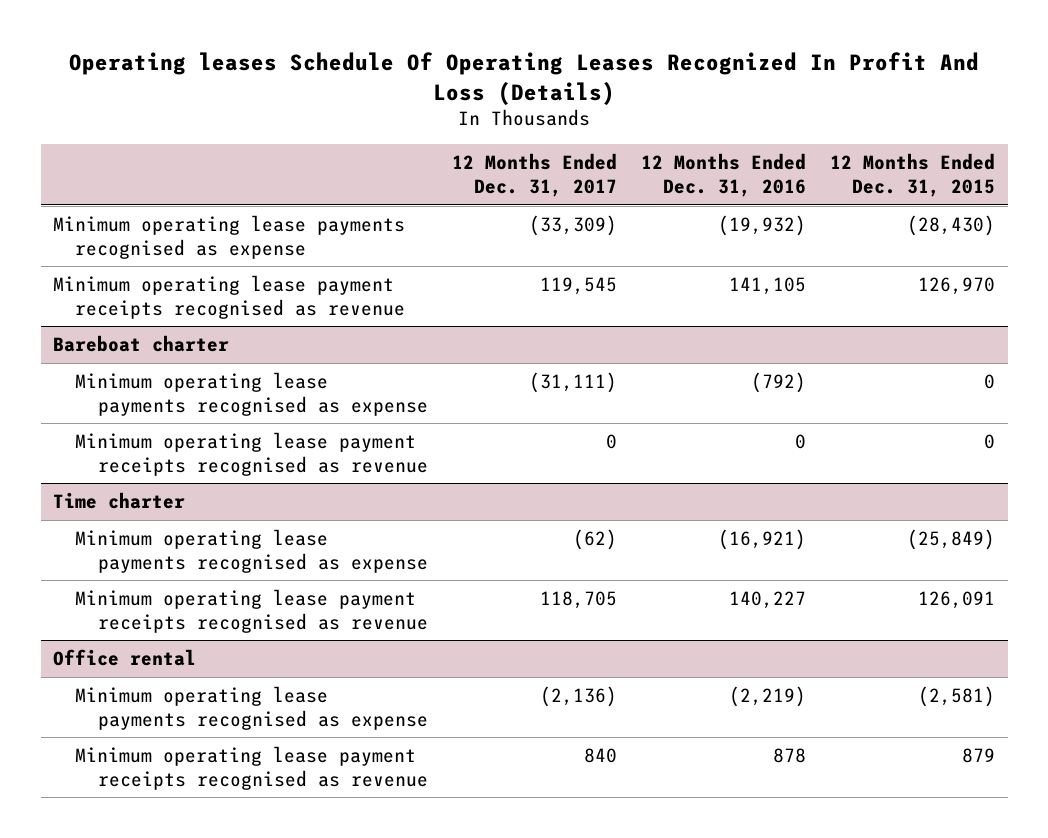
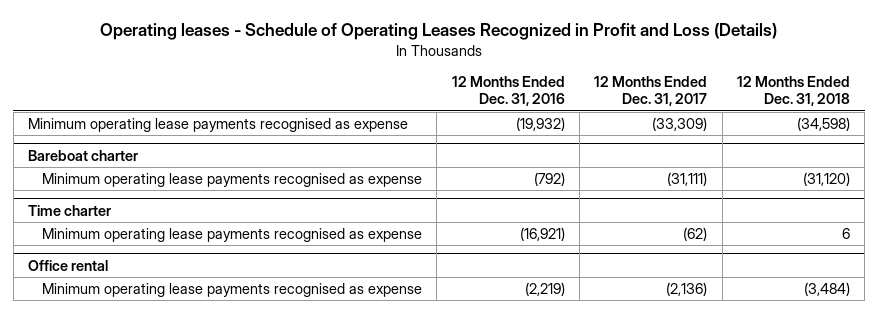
[69,52,980,105] Operating leases Schedule Of Operating Leases Recognized In Profit And Loss (Details) -> [100,22,778,40] Operating leases - Schedule of Operating Leases Recognized in Profit and Loss (Details)
[830,153,996,197] 12 Months Ended Dec. 31, 2015 -> none
none -> [736,75,850,107] 12 Months Ended Dec. 31, 2018
[52,274,406,319] Minimum operating lease payment receipts recognised as revenue -> none
[75,431,428,476] Minimum operating lease payment receipts recognised as revenue -> none
[75,588,428,633] Minimum operating lease payment receipts recognised as revenue -> none
[75,745,428,790] Minimum operating lease payment receipts recognised as revenue -> none

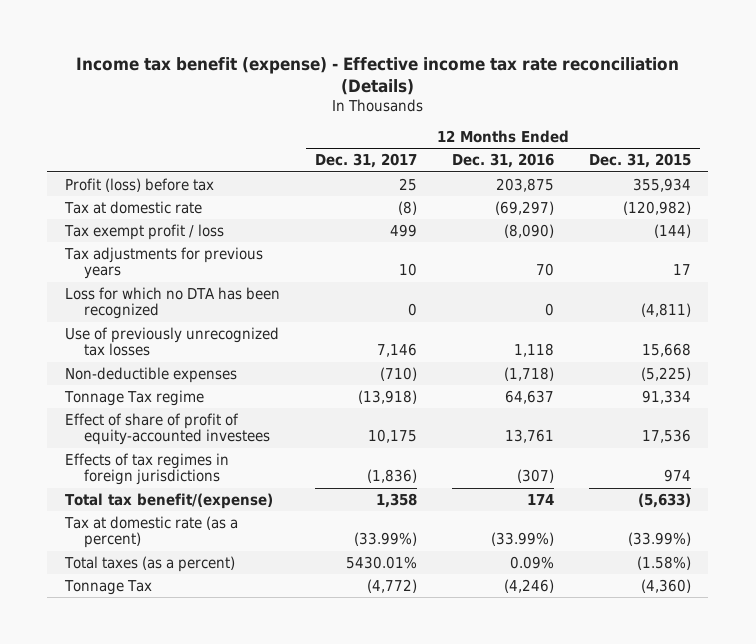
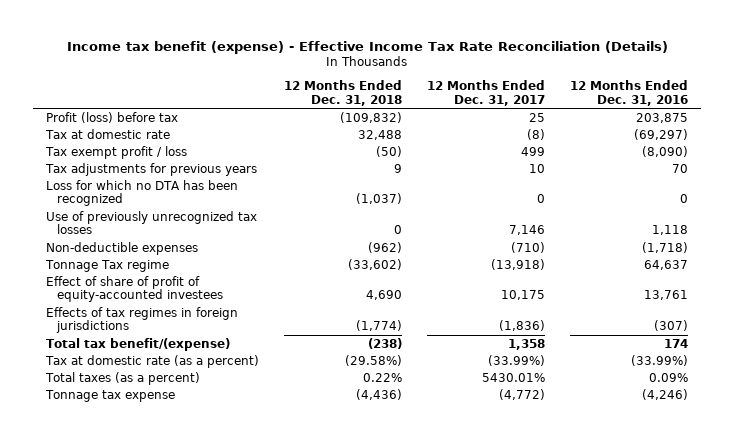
[75,56,679,96] Income tax benefit (expense) - Effective income tax rate reconciliation (Details) -> [67,40,669,54] Income tax benefit (expense) - Effective Income Tax Rate Reconciliation (Details)
[588,153,691,169] Dec. 31, 2015 -> none
none -> [284,80,403,106] 12 Months Ended Dec. 31, 2018
[63,579,152,595] Tonnage Tax -> [45,389,176,402] Tonnage tax expense

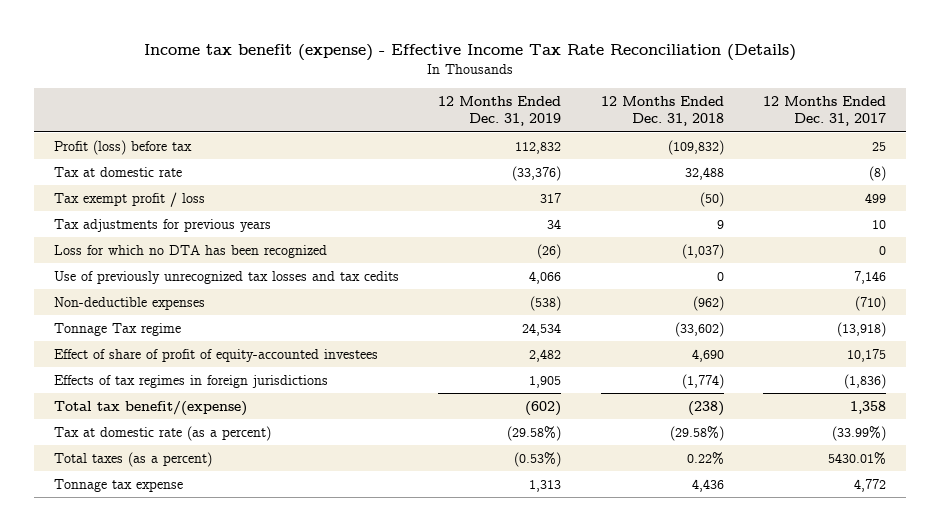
[570,80,689,106] 12 Months Ended Dec. 31, 2016 -> none
none -> [438,95,562,127] 12 Months Ended Dec. 31, 2019
[46,210,258,235] Use of previously unrecognized tax losses -> [53,270,399,284] Use of previously unrecognized tax losses and tax cedits
[356,388,403,400] (4,436) -> [691,478,724,492] 4,436
[499,388,546,400] (4,772) -> [853,478,886,492] 4,772

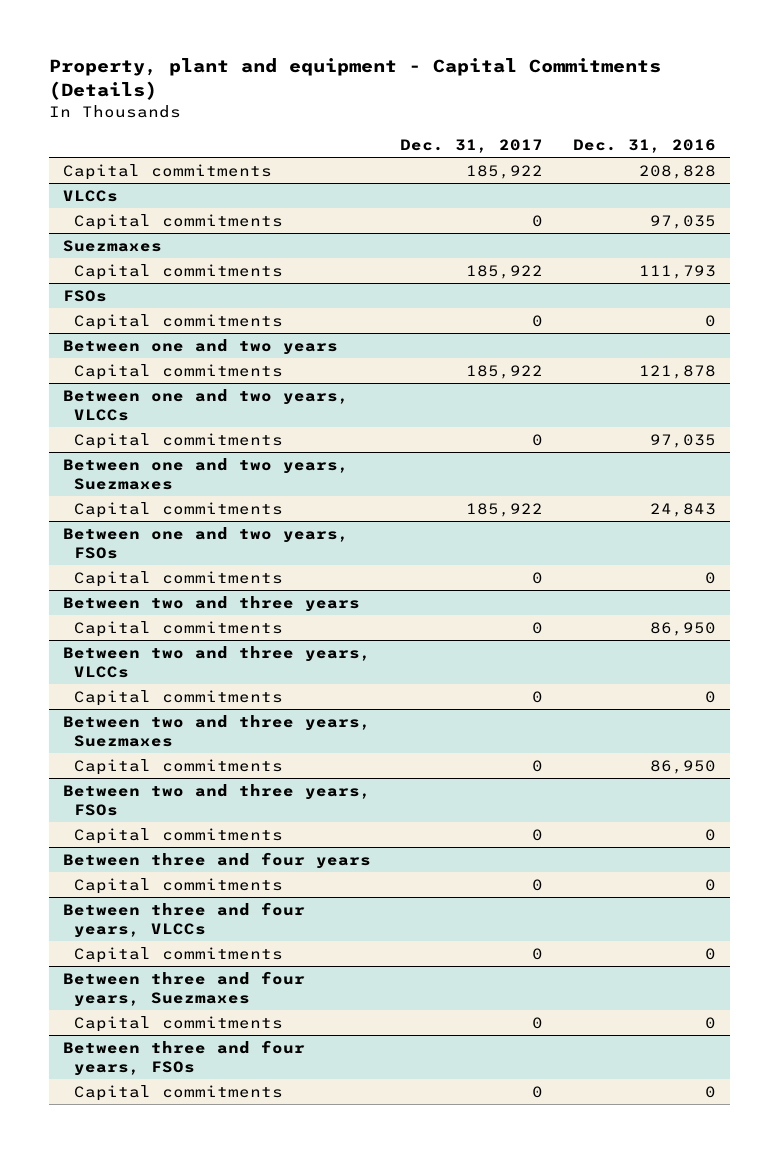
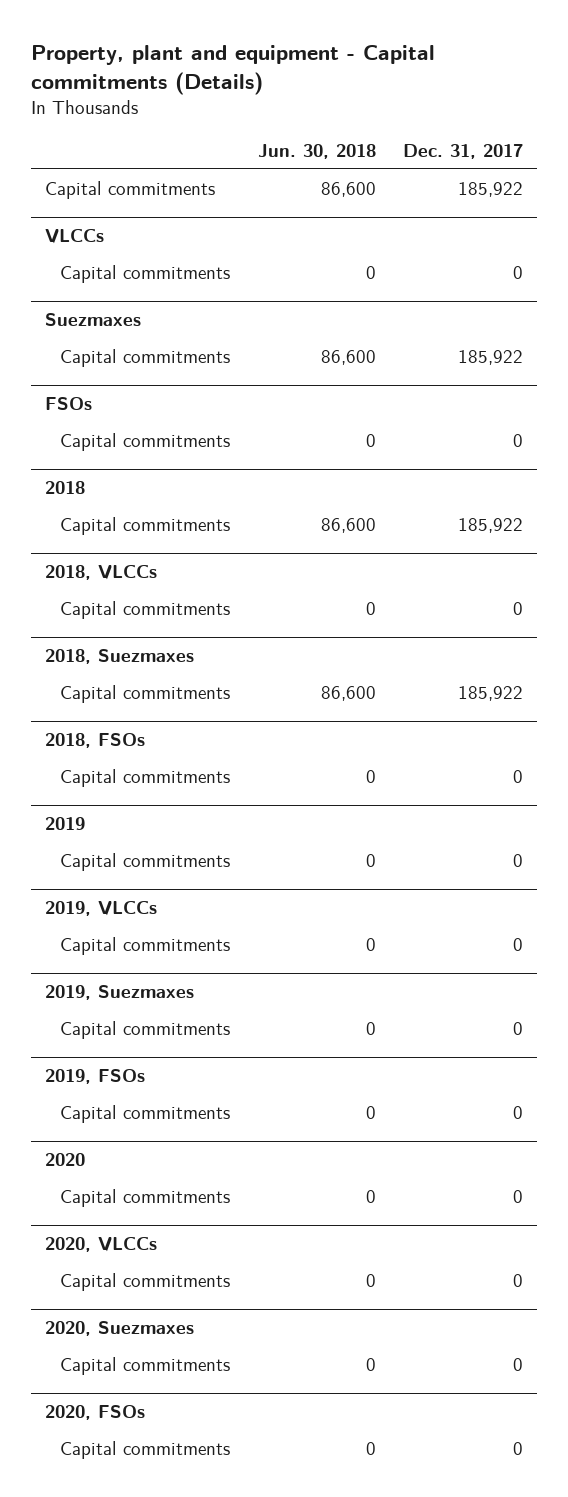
[48,58,661,101] Property, plant and equipment - Capital Commitments (Details) -> [30,44,435,95] Property, plant and equipment - Capital commitments (Details)
[572,138,716,153] Dec. 31, 2016 -> none
none -> [257,144,376,160] Jun. 30, 2018
[63,338,339,355] Between one and two years -> [44,481,85,495] 2018
[63,388,350,421] Between one and two years, VLCCs -> none
none -> [44,565,157,581] 2018, VLCCs
[63,457,350,490] Between one and two years, Suezmaxes -> none
none -> [44,649,194,665] 2018, Suezmaxes
[63,526,350,559] Between one and two years, FSOs -> none
none -> [44,733,145,749] 2018, FSOs
[63,595,361,612] Between two and three years -> [44,817,85,831] 2019
[63,645,372,678] Between two and three years, VLCCs -> none
none -> [44,901,157,917] 2019, VLCCs
[63,714,372,747] Between two and three years, Suezmaxes -> none
none -> [44,985,194,1001] 2019, Suezmaxes
[63,783,372,816] Between two and three years, FSOs -> none
none -> [44,1069,145,1085] 2019, FSOs
[63,851,372,869] Between three and four years -> [44,1153,85,1167] 2020
[63,901,306,938] Between three and four years, VLCCs -> none
none -> [44,1237,157,1253] 2020, VLCCs
[63,970,306,1007] Between three and four years, Suezmaxes -> none
none -> [44,1321,194,1337] 2020, Suezmaxes
[63,1039,306,1076] Between three and four years, FSOs -> none
none -> [44,1405,145,1421] 2020, FSOs

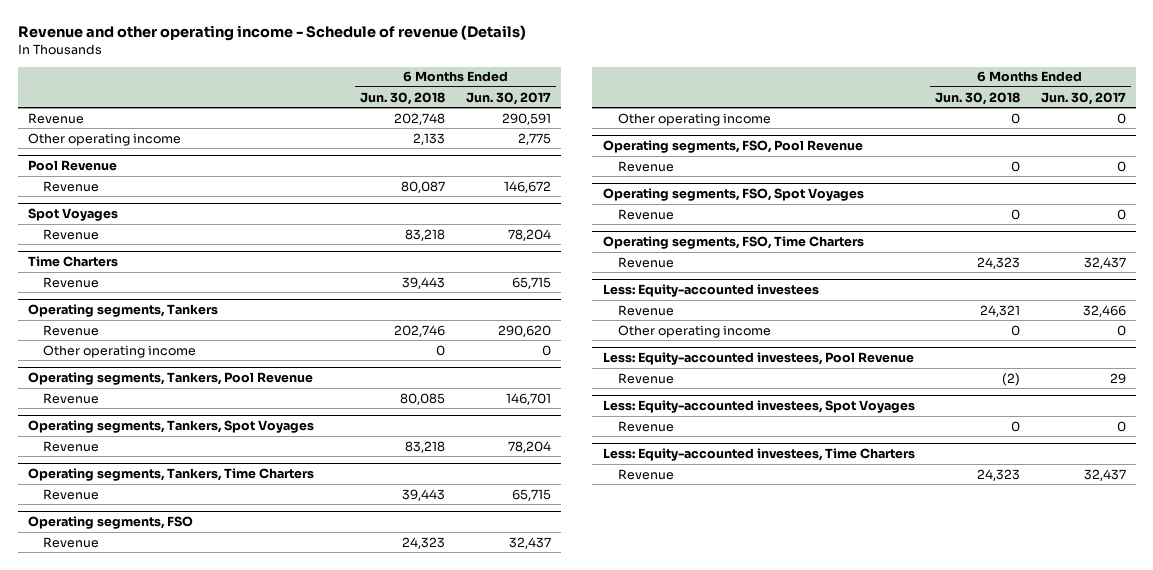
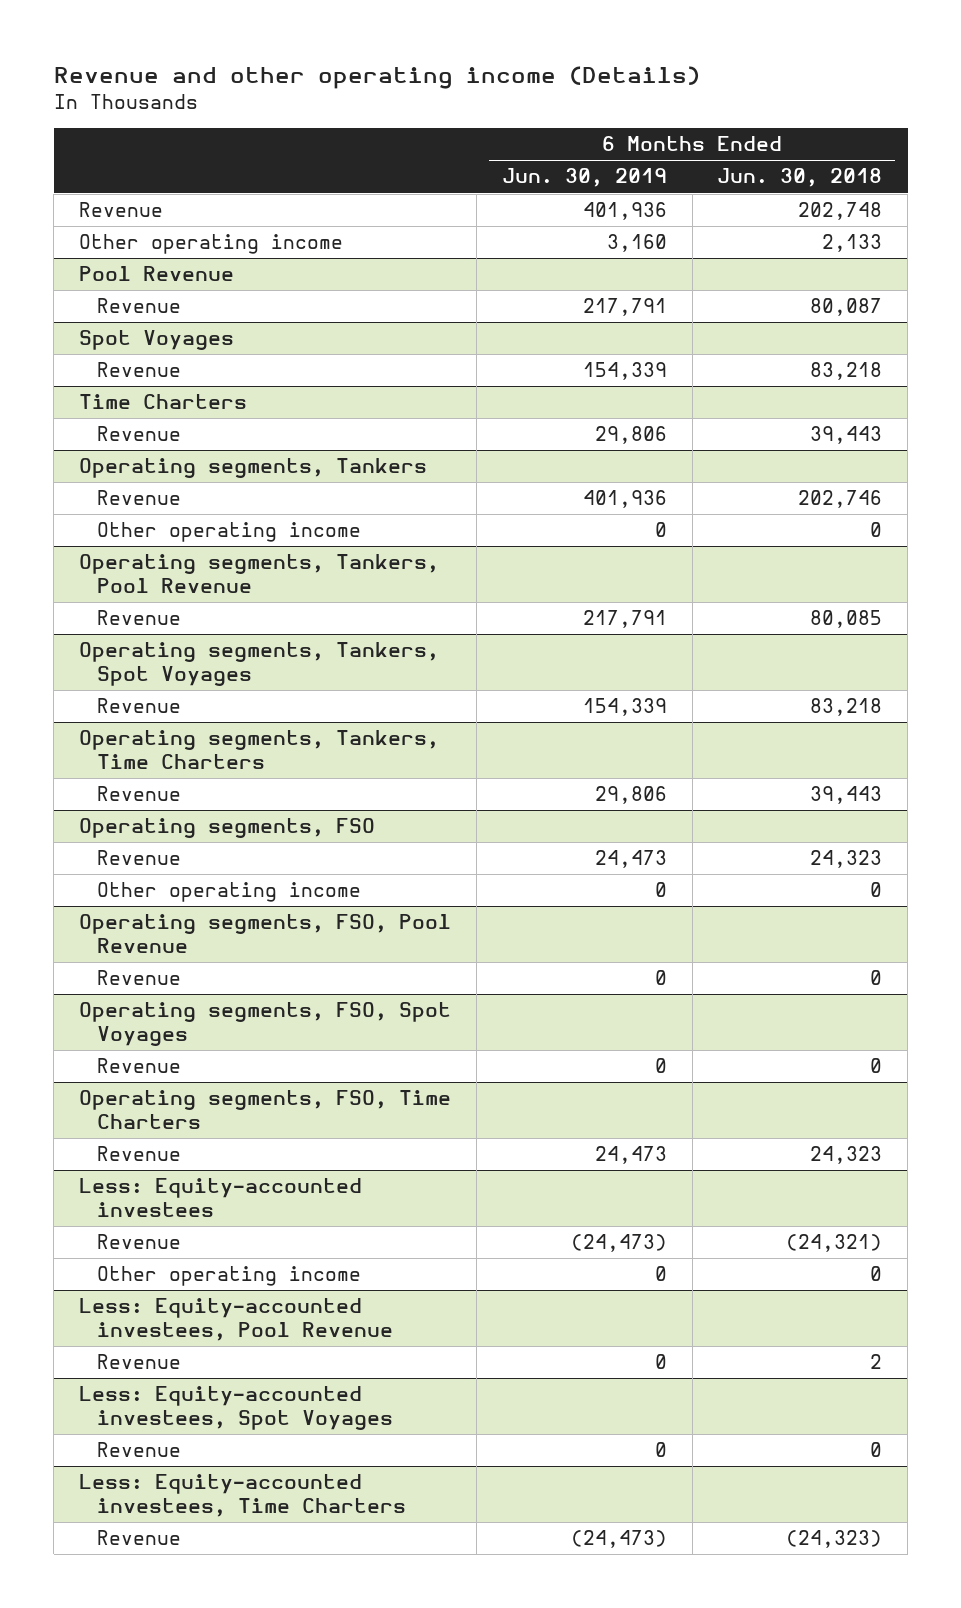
[17,25,526,42] Revenue and other operating income - Schedule of revenue (Details) -> [53,66,700,90] Revenue and other operating income (Details)
[465,91,551,105] Jun. 30, 2017 -> none
none -> [501,168,667,188] Jun. 30, 2019
[980,304,1021,317] 24,321 -> [786,1234,883,1253] (24,321)
[1002,372,1021,386] (2) -> [870,1354,883,1370] 2
[977,468,1021,481] 24,323 -> [786,1530,883,1549] (24,323)

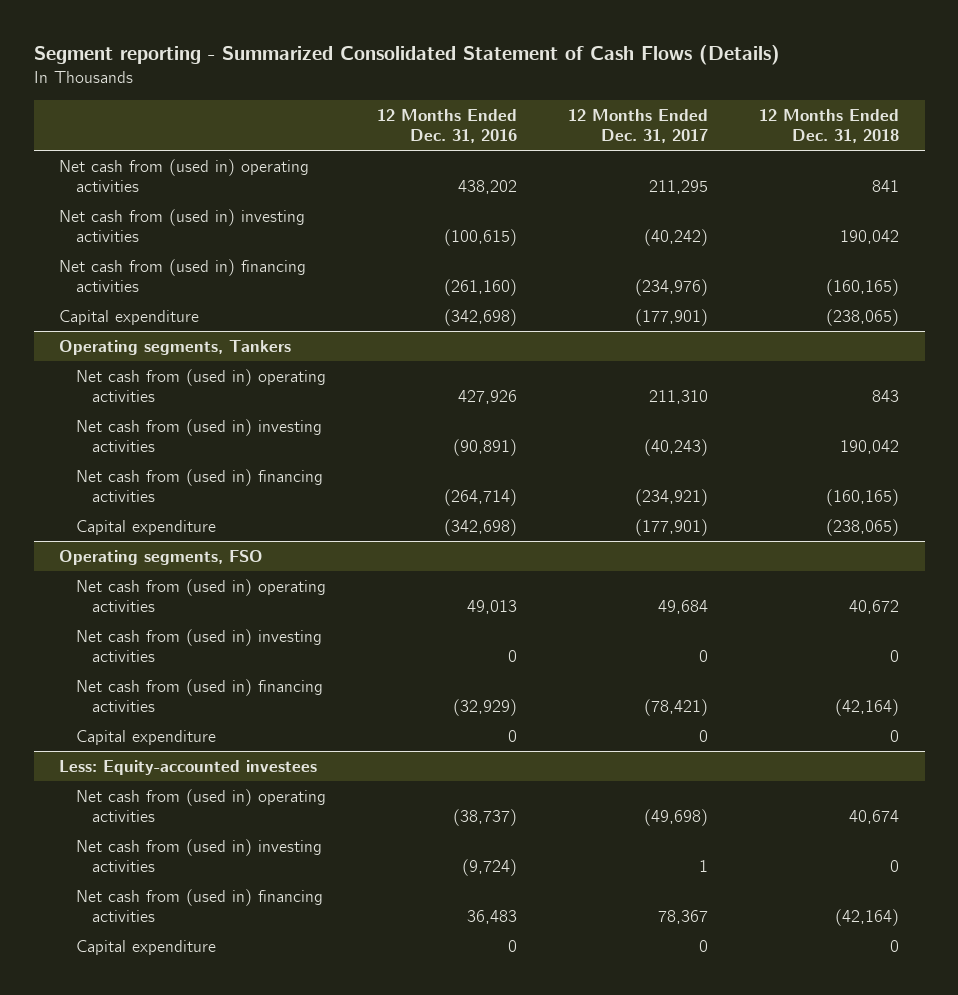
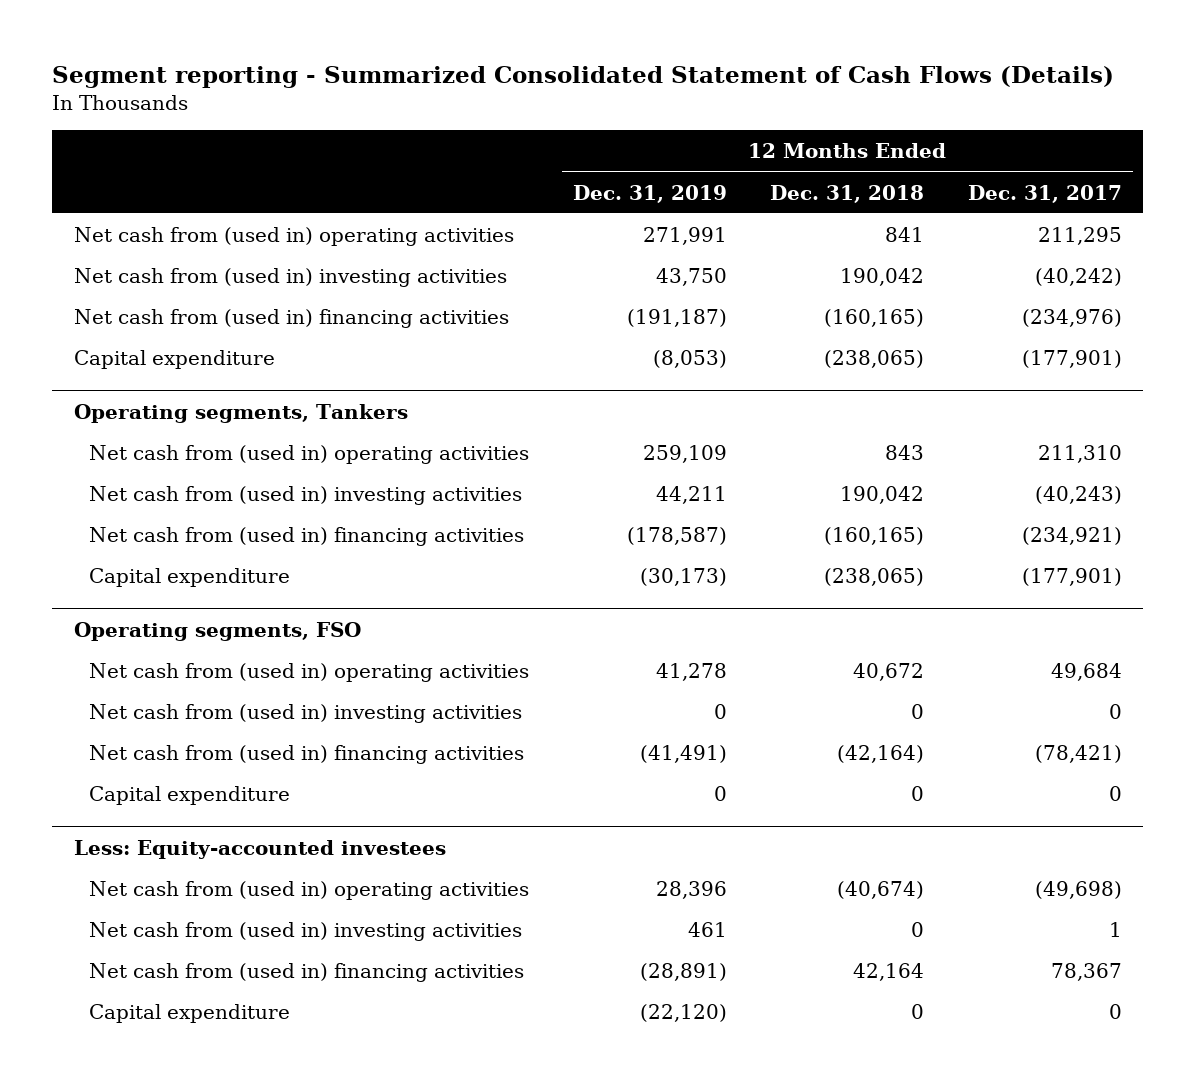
[376,109,517,144] 12 Months Ended Dec. 31, 2016 -> none
none -> [572,184,727,203] Dec. 31, 2019
[848,809,899,824] 40,674 -> [837,880,925,899] (40,674)
[834,908,899,926] (42,164) -> [853,962,925,981] 42,164

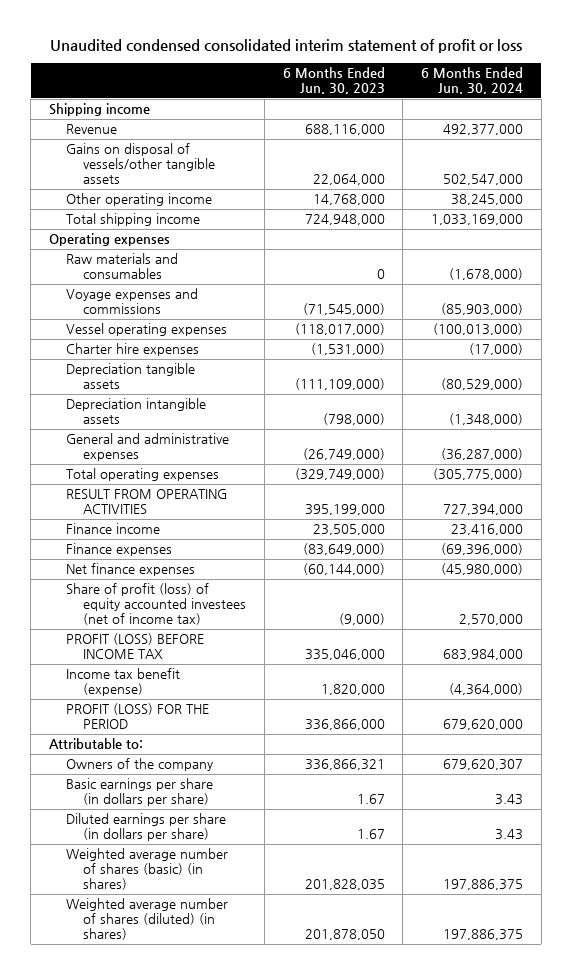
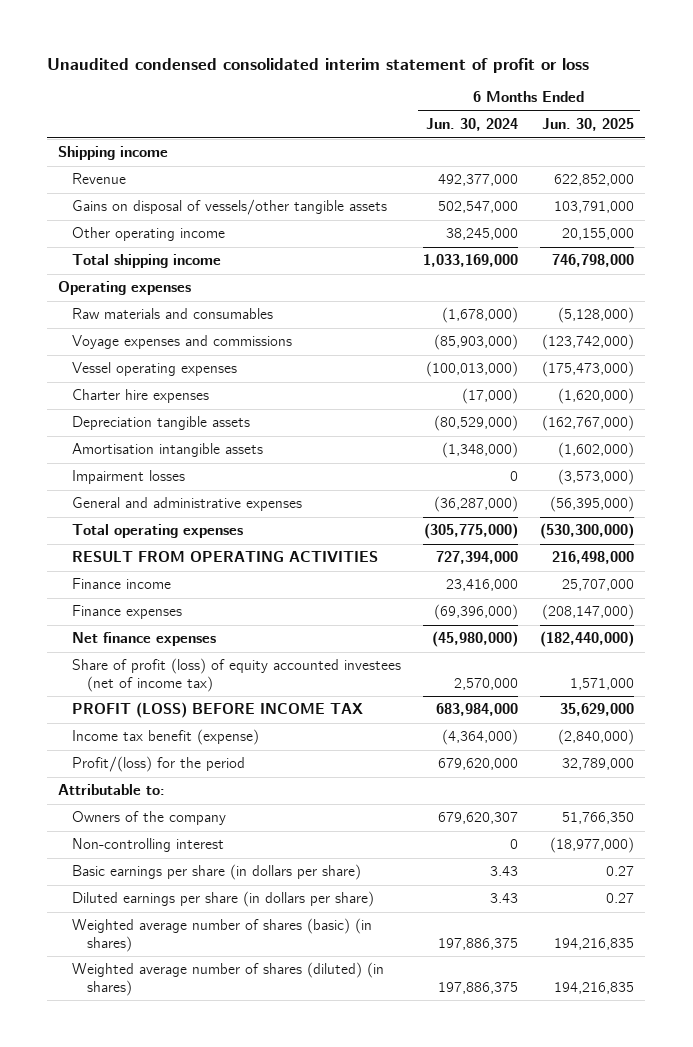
[282,67,385,95] 6 Months Ended Jun. 30, 2023 -> none
none -> [542,118,635,132] Jun. 30, 2025
[65,398,206,425] Depreciation intangible assets -> [72,443,264,458] Amortisation intangible assets
none -> [72,470,186,485] Impairment losses
[65,703,209,730] PROFIT (LOSS) FOR THE PERIOD -> [72,756,246,773] Profit/(loss) for the period
none -> [72,838,225,853] Non-controlling interest

